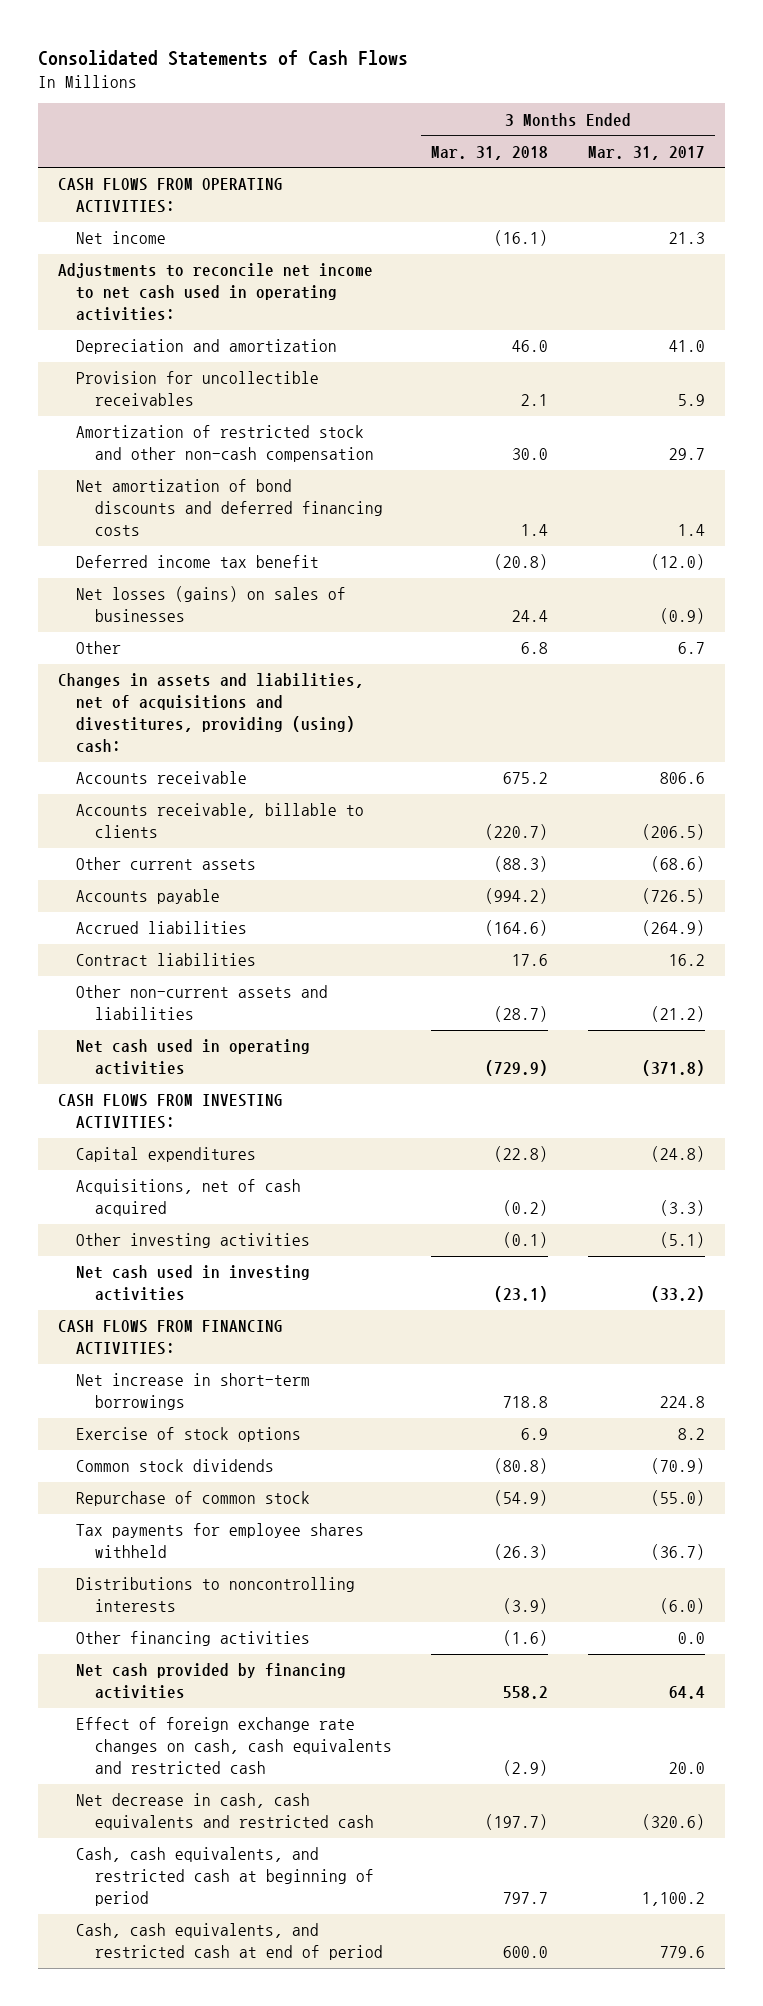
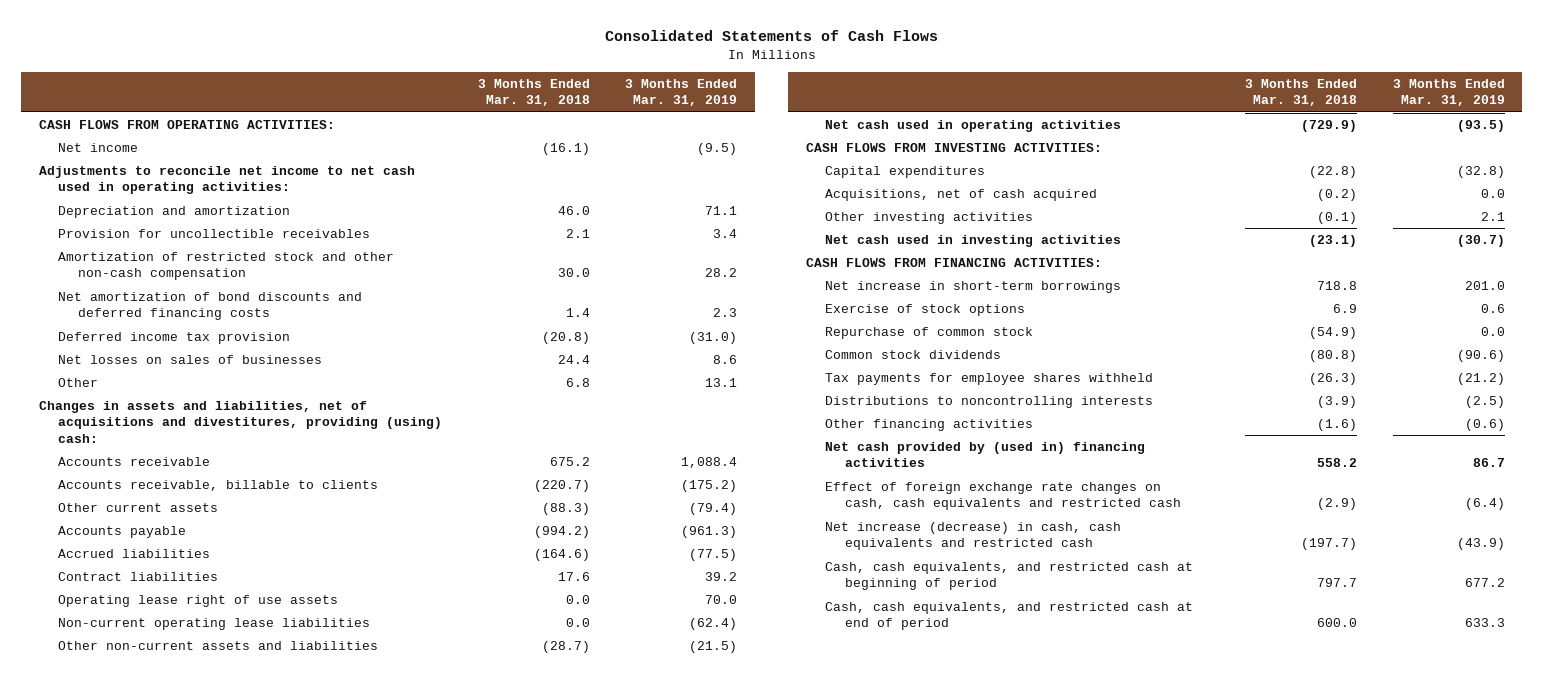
[588,145,706,160] Mar. 31, 2017 -> none
none -> [625,78,738,107] 3 Months Ended Mar. 31, 2019
[76,555,320,569] Deferred income tax benefit -> [58,331,291,344] Deferred income tax provision
[76,586,347,623] Net losses (gains) on sales of businesses -> [58,354,323,364] Net losses on sales of businesses
none -> [58,594,339,607] Operating lease right of use assets
none -> [58,617,371,630] Non-current operating lease liabilities
[76,1459,275,1473] Common stock dividends -> [825,349,1002,359] Common stock dividends
[76,1663,347,1700] Net cash provided by financing activities -> [825,441,1146,468] Net cash provided by (used in) financing activities
[76,1793,374,1831] Net decrease in cash, cash equivalents and restricted cash -> [825,521,1122,551] Net increase (decrease) in cash, cash equivalents and restricted cash

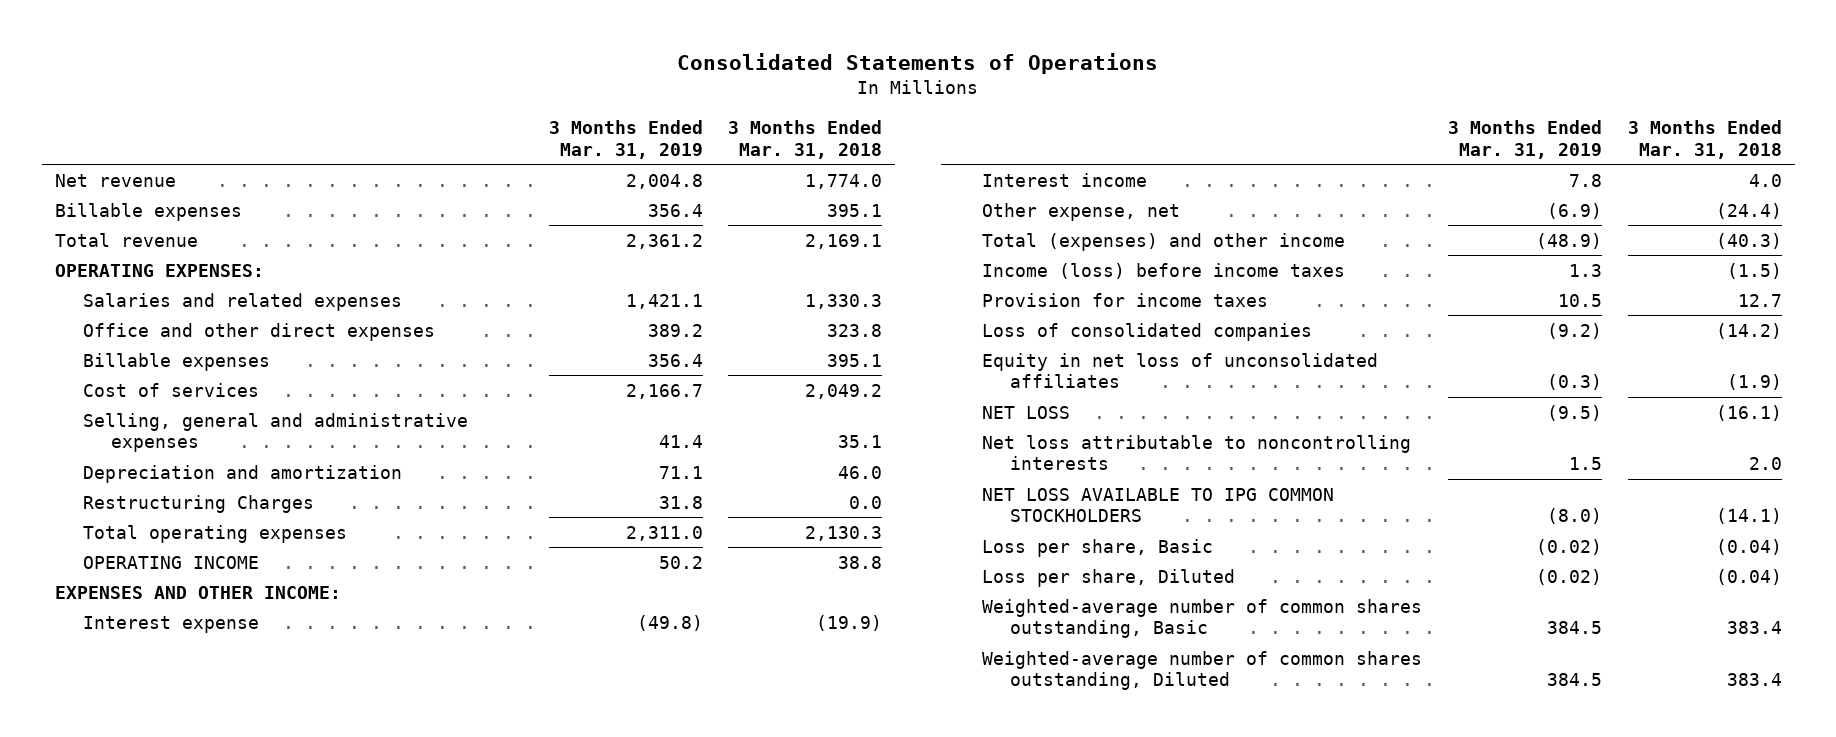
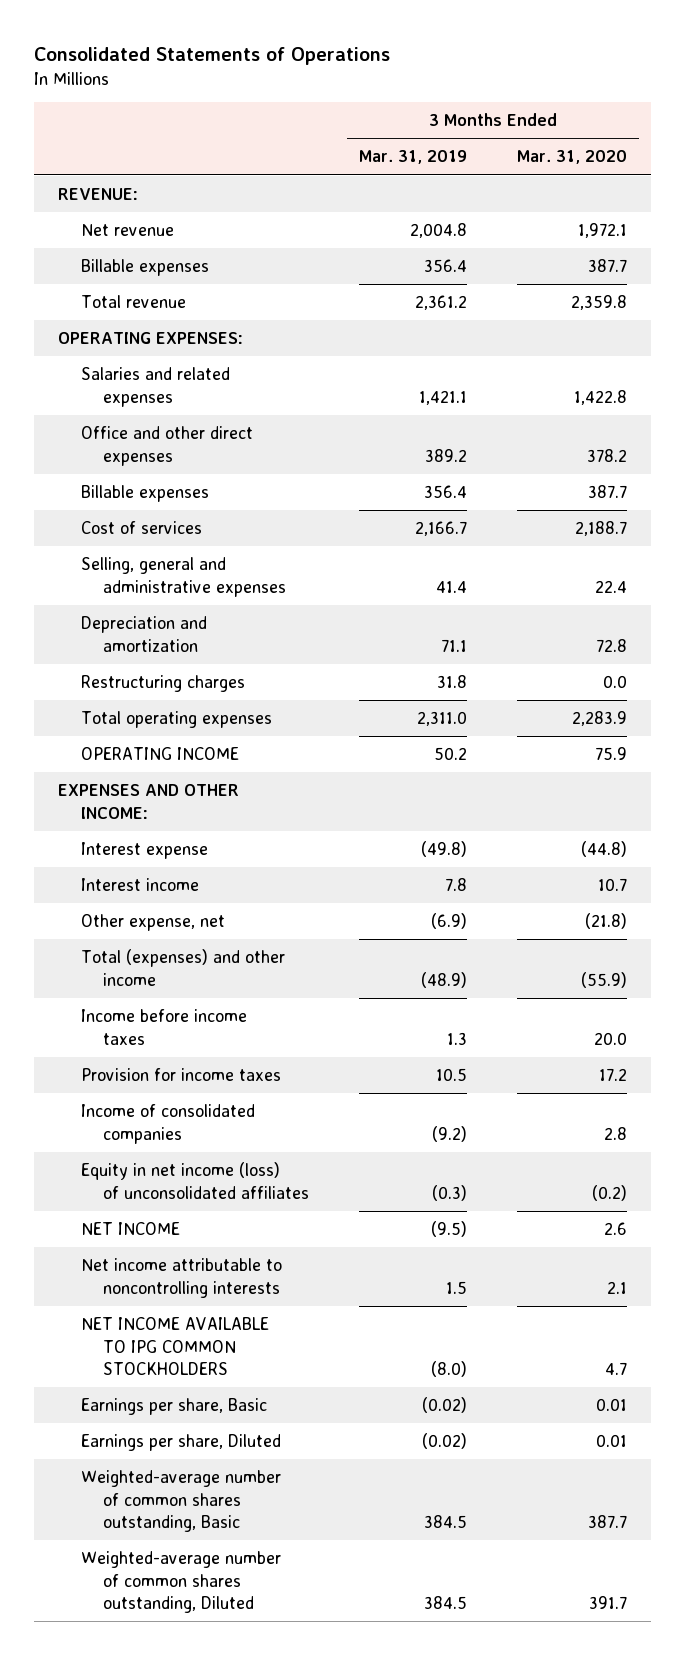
[728,120,883,159] 3 Months Ended Mar. 31, 2018 -> none
none -> [516,150,627,165] Mar. 31, 2020
none -> [58,188,139,201] REVENUE:
[82,494,314,513] Restructuring Charges -> [80,675,245,693] Restructuring charges
[982,262,1346,279] Income (loss) before income taxes -> [80,1009,247,1045] Income before income taxes
[982,322,1313,341] Loss of consolidated companies -> [80,1104,255,1144] Income of consolidated companies
[982,352,1379,389] Equity in net loss of unconsolidated affiliates -> [80,1162,310,1199] Equity in net income (loss) of unconsolidated affiliates
[982,405,1071,419] NET LOSS -> [80,1222,180,1236] NET INCOME
[982,434,1412,471] Net loss attributable to noncontrolling interests -> [80,1258,282,1298] Net income attributable to noncontrolling interests
[982,487,1335,523] NET LOSS AVAILABLE TO IPG COMMON STOCKHOLDERS -> [80,1317,269,1375] NET INCOME AVAILABLE TO IPG COMMON STOCKHOLDERS
[982,538,1214,557] Loss per share, Basic -> [80,1398,267,1416] Earnings per share, Basic
[982,568,1236,587] Loss per share, Diluted -> [80,1434,281,1452] Earnings per share, Diluted

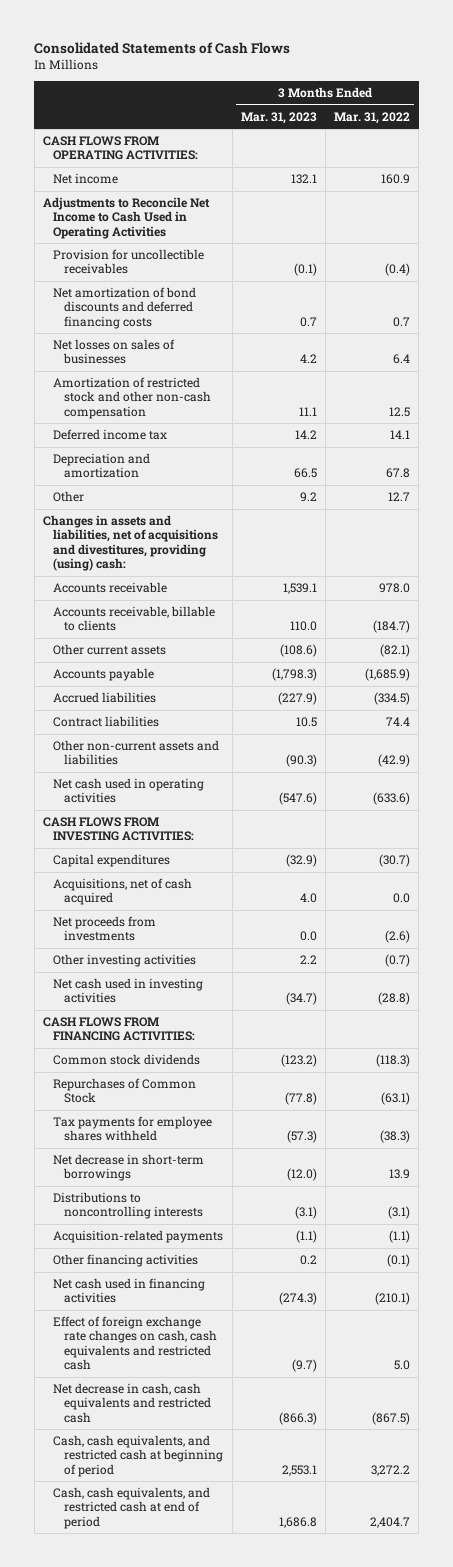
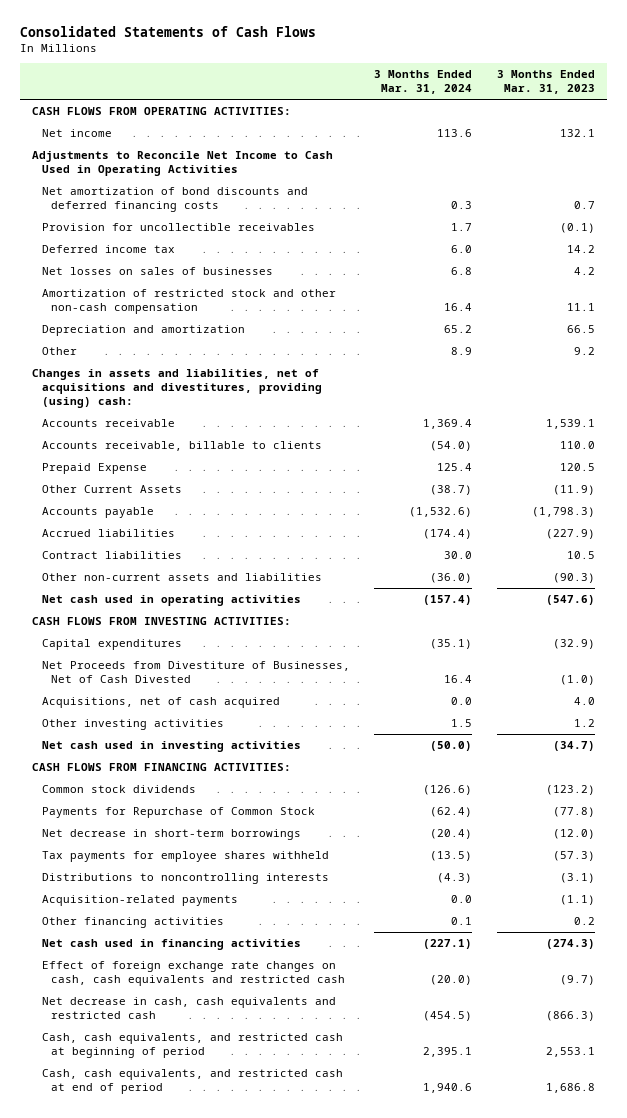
[333,111,410,124] Mar. 31, 2022 -> none
none -> [374,70,473,95] 3 Months Ended Mar. 31, 2024
[53,249,205,275] Provision for uncollectible receivables -> [41,223,315,232] Provision for uncollectible receivables
[53,429,168,441] Deferred income tax -> [41,245,175,254] Deferred income tax
none -> [41,463,147,475] Prepaid Expense
[53,644,167,656] Other current assets -> [41,485,182,494] Other Current Assets
[279,644,317,658] (108.6) -> [552,485,595,496] (11.9)
none -> [41,661,350,683] Net Proceeds from Divestiture of Businesses, Net of Cash Divested
[53,916,157,942] Net proceeds from investments -> none
[299,955,317,965] 2.2 -> [573,719,595,728] 1.2
[53,1078,197,1104] Repurchases of Common Stock -> [41,807,315,819] Payments for Repurchase of Common Stock
[53,1116,213,1142] Tax payments for employee shares withheld -> [41,851,329,863] Tax payments for employee shares withheld

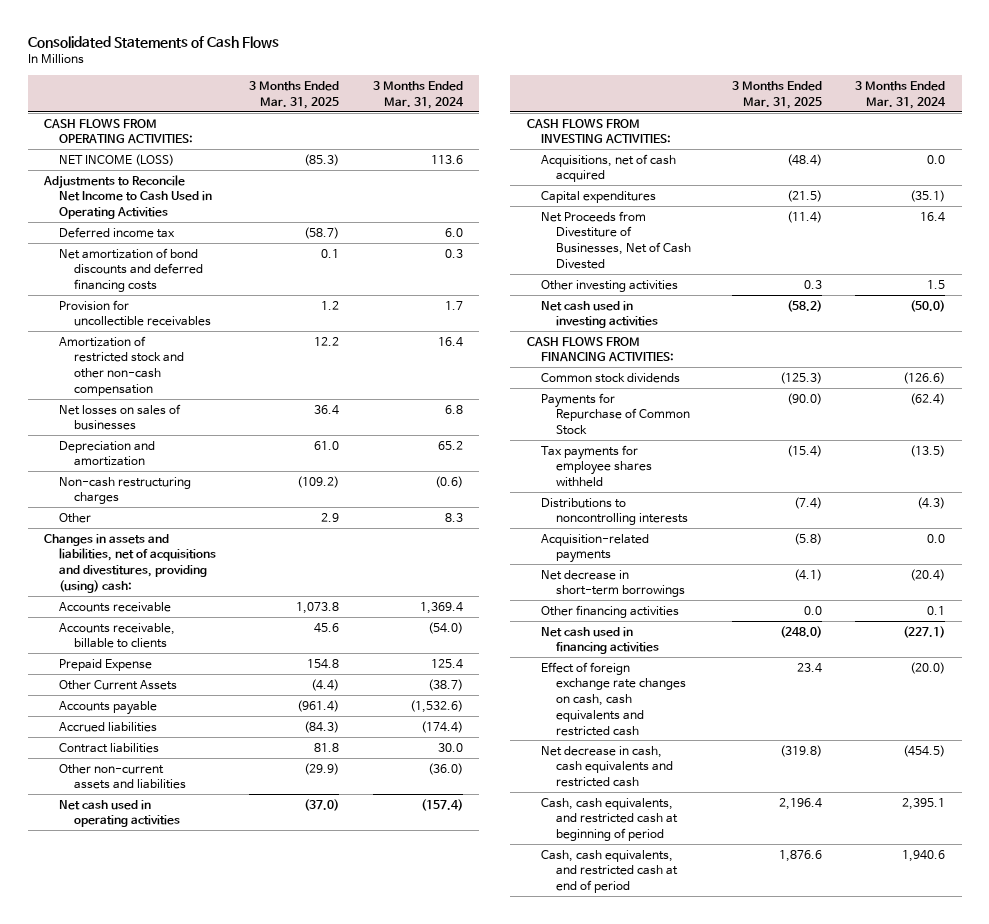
[496,70,595,95] 3 Months Ended Mar. 31, 2023 -> none
none -> [249,81,340,109] 3 Months Ended Mar. 31, 2025
[41,129,112,138] Net income -> [59,153,175,166] NET INCOME (LOSS)
[41,245,175,254] Deferred income tax -> [59,226,176,238] Deferred income tax
[41,267,273,276] Net losses on sales of businesses -> [59,403,182,431] Net losses on sales of businesses
none -> [59,476,192,505] Non-cash restructuring charges
[451,347,473,356] 8.9 -> [444,512,463,522] 8.3
[41,697,280,709] Acquisitions, net of cash acquired -> [541,153,677,183] Acquisitions, net of cash acquired
[41,829,301,841] Net decrease in short-term borrowings -> [541,569,686,598] Net decrease in short-term borrowings

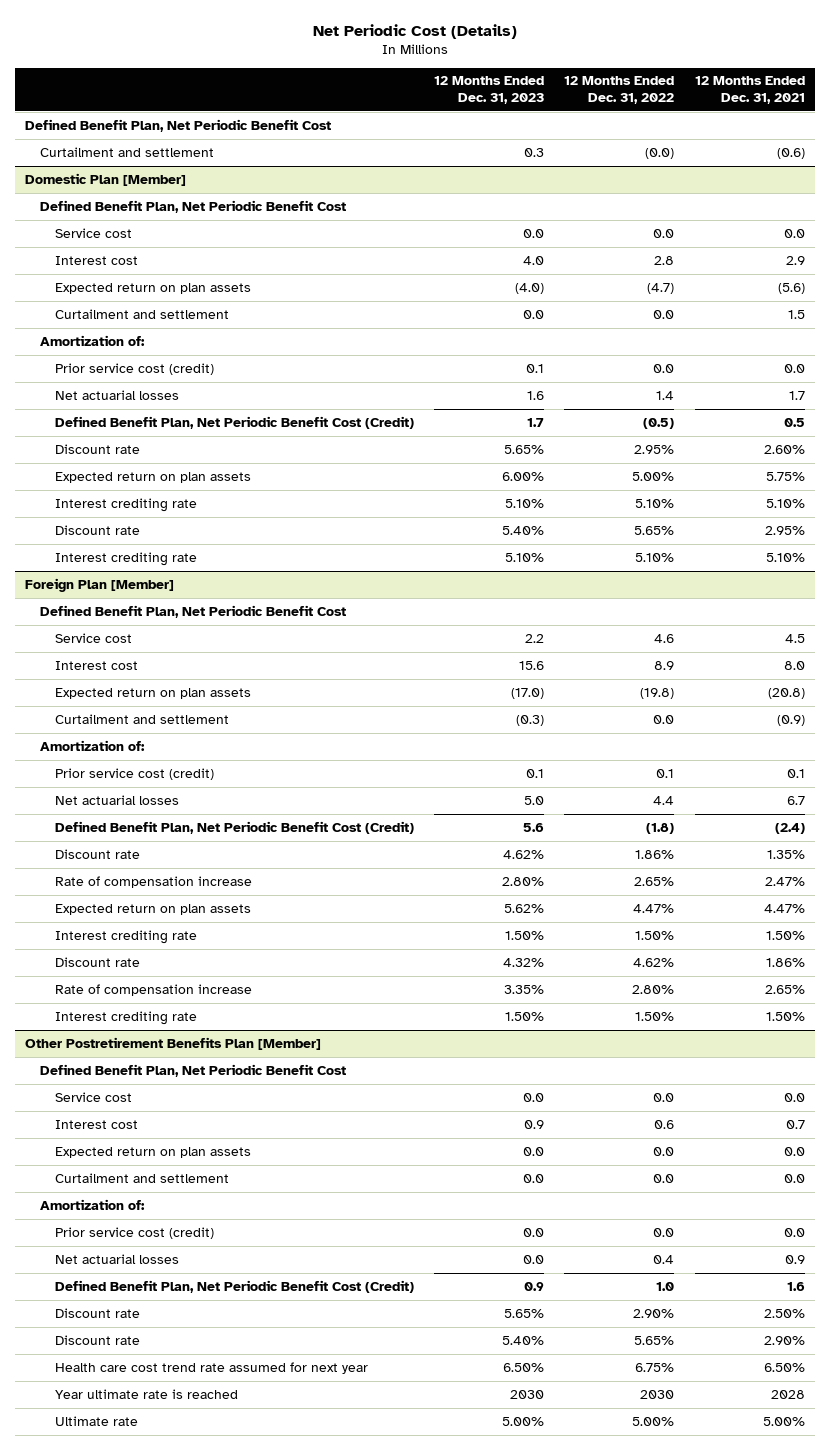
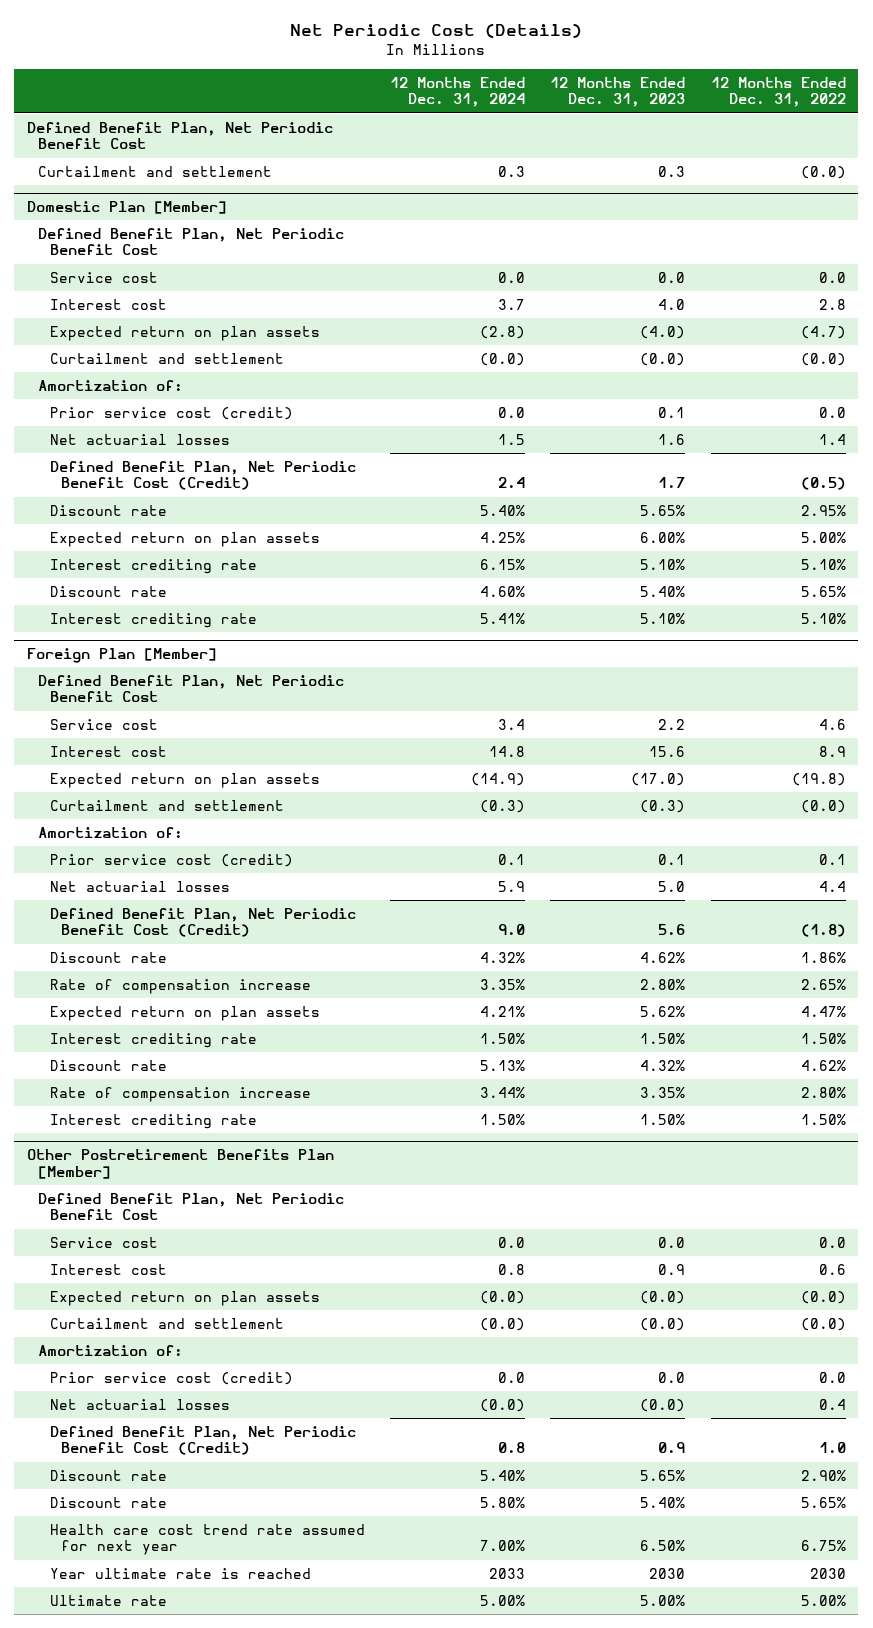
[694,76,805,105] 12 Months Ended Dec. 31, 2021 -> none
none -> [389,76,525,108] 12 Months Ended Dec. 31, 2024
[523,309,545,319] 0.0 -> [640,352,686,366] (0.0)
[653,309,675,319] 0.0 -> [800,352,846,366] (0.0)
[653,714,675,724] 0.0 -> [800,799,846,813] (0.0)
[523,1146,545,1156] 0.0 -> [640,1290,686,1304] (0.0)
[653,1146,675,1156] 0.0 -> [800,1290,846,1304] (0.0)
[523,1173,545,1183] 0.0 -> [640,1317,686,1331] (0.0)
[653,1173,675,1183] 0.0 -> [800,1317,846,1331] (0.0)
[523,1254,545,1264] 0.0 -> [640,1398,686,1412] (0.0)

